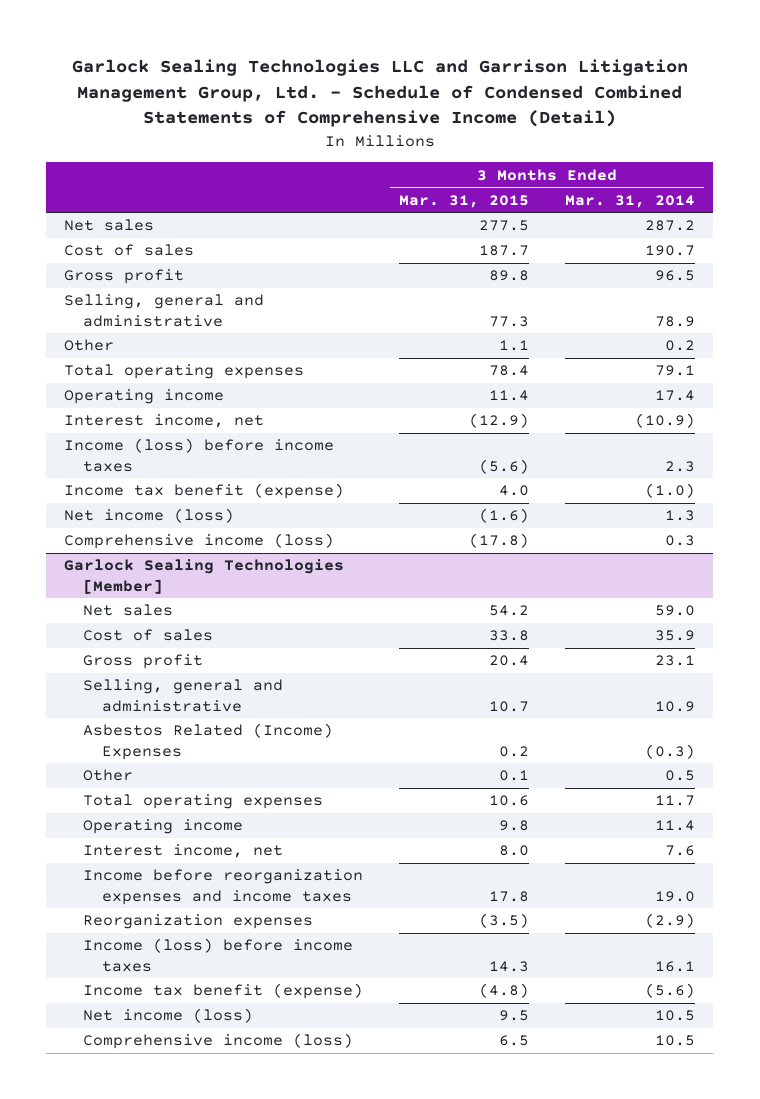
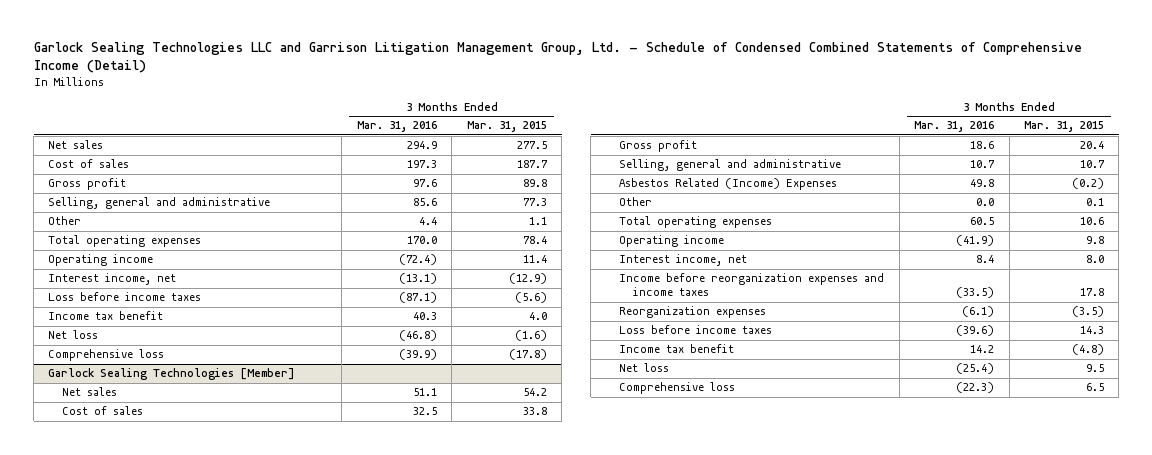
[565,194,696,208] Mar. 31, 2014 -> none
none -> [356,121,437,133] Mar. 31, 2016
[64,438,335,472] Income (loss) before income taxes -> [48,292,202,302] Loss before income taxes
[64,483,345,500] Income tax benefit (expense) -> [48,311,164,321] Income tax benefit
[64,508,235,524] Net income (loss) -> [48,330,99,340] Net loss
[64,533,335,550] Comprehensive income (loss) -> [48,349,165,362] Comprehensive loss
[499,745,530,757] 0.2 -> [1072,178,1105,190] (0.2)
[82,938,353,972] Income (loss) before income taxes -> [619,325,773,335] Loss before income taxes
[82,983,363,1000] Income tax benefit (expense) -> [619,344,735,354] Income tax benefit
[82,1008,253,1024] Net income (loss) -> [619,363,670,373] Net loss
[82,1033,353,1050] Comprehensive income (loss) -> [619,382,736,395] Comprehensive loss

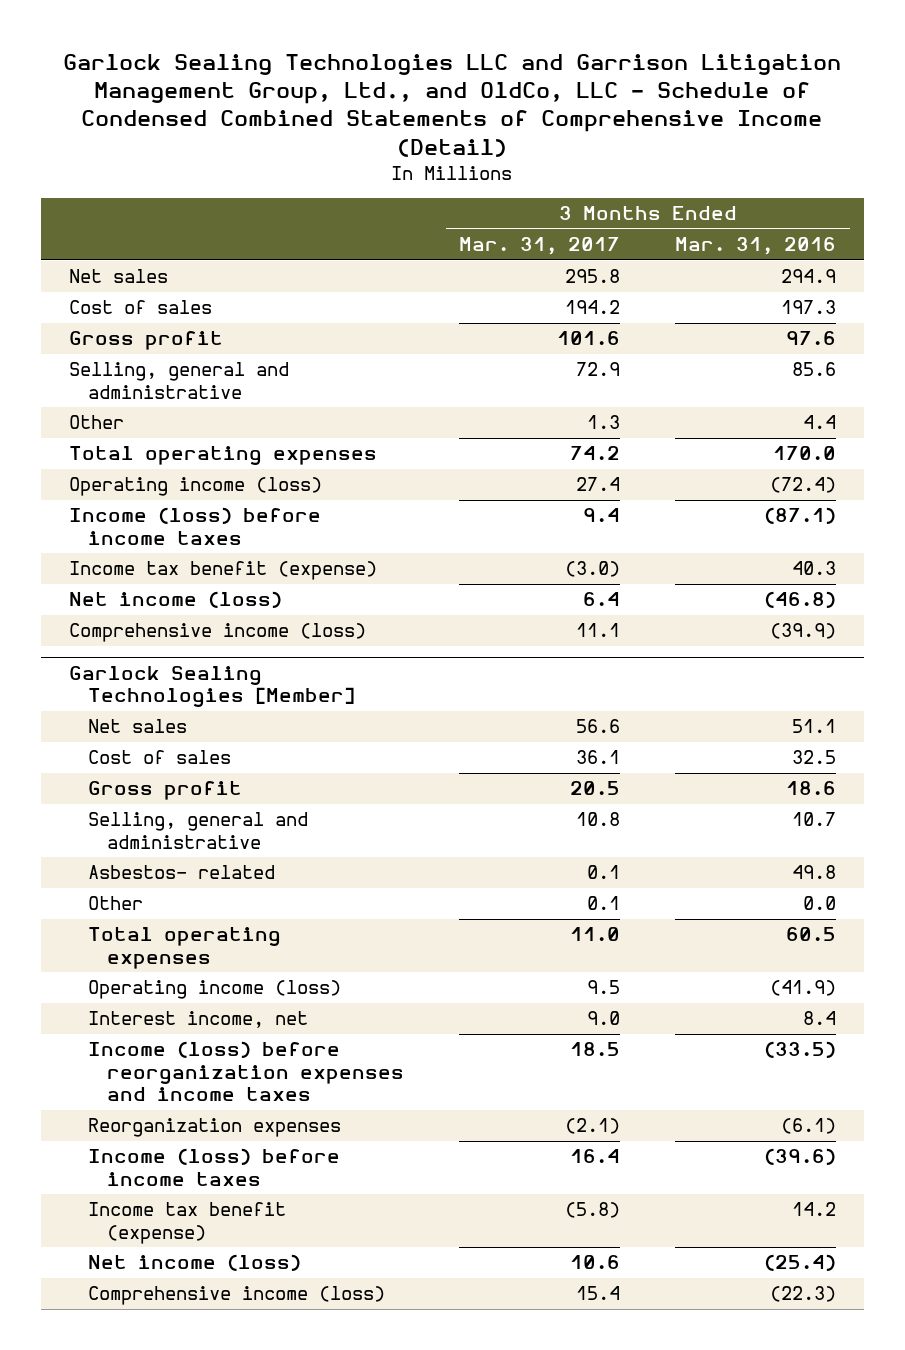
[33,41,1082,73] Garlock Sealing Technologies LLC and Garrison Litigation Management Group, Ltd. - Schedule of Condensed Combined Statements of Comprehensive Income (Detail) -> [63,53,842,157] Garlock Sealing Technologies LLC and Garrison Litigation Management Group, Ltd., and OldCo, LLC - Schedule of Condensed Combined Statements of Comprehensive Income (Detail)
[466,121,547,133] Mar. 31, 2015 -> none
none -> [459,237,621,256] Mar. 31, 2017
[48,273,177,286] Interest income, net -> none
[48,254,154,267] Operating income -> [68,477,322,497] Operating income (loss)
[48,292,202,302] Loss before income taxes -> [68,507,321,545] Income (loss) before income taxes
[48,311,164,321] Income tax benefit -> [68,561,377,581] Income tax benefit (expense)
[48,330,99,340] Net loss -> [68,591,282,609] Net income (loss)
[48,349,165,362] Comprehensive loss -> [68,623,366,643] Comprehensive income (loss)
[619,178,838,191] Asbestos Related (Income) Expenses -> [87,865,275,880] Asbestos- related
[619,235,725,248] Operating income -> [87,980,341,1000] Operating income (loss)
[619,273,885,297] Income before reorganization expenses and income taxes -> [87,1041,405,1102] Income (loss) before reorganization expenses and income taxes
[619,325,773,335] Loss before income taxes -> [87,1148,340,1186] Income (loss) before income taxes
[619,344,735,354] Income tax benefit -> [87,1202,286,1244] Income tax benefit (expense)
[619,363,670,373] Net loss -> [87,1254,301,1272] Net income (loss)
[619,382,736,395] Comprehensive loss -> [87,1286,385,1306] Comprehensive income (loss)

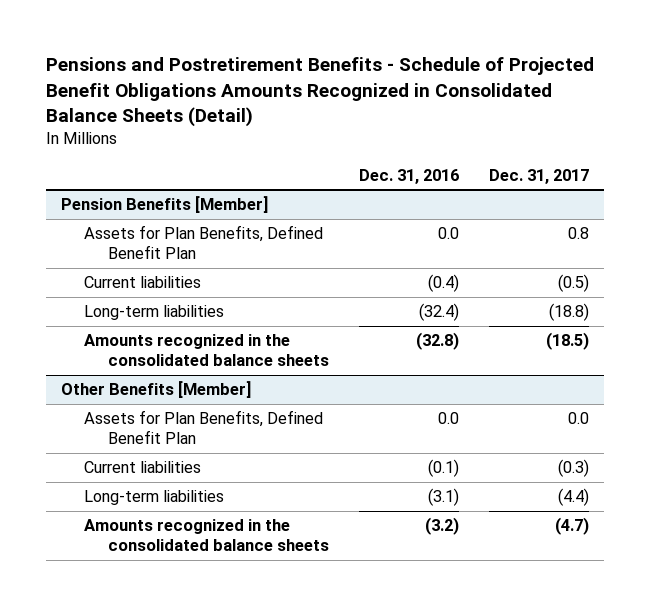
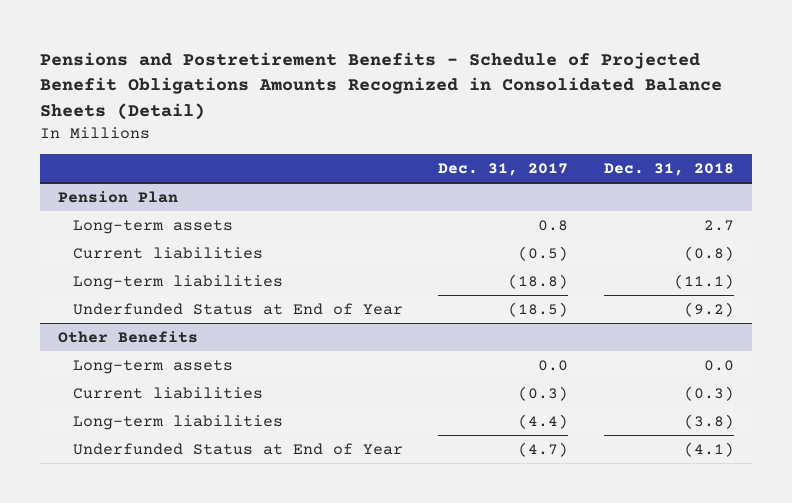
[358,168,459,184] Dec. 31, 2016 -> none
none -> [603,162,734,176] Dec. 31, 2018
[60,196,268,214] Pension Benefits [Member] -> [57,190,178,203] Pension Plan
[84,225,324,260] Assets for Plan Benefits, Defined Benefit Plan -> [72,219,233,234] Long-term assets
[84,334,330,367] Amounts recognized in the consolidated balance sheets -> [72,302,403,315] Underfunded Status at End of Year
[60,381,251,399] Other Benefits [Member] -> [57,330,198,343] Other Benefits
[84,410,324,445] Assets for Plan Benefits, Defined Benefit Plan -> [72,359,233,374] Long-term assets
[84,519,330,552] Amounts recognized in the consolidated balance sheets -> [72,442,403,455] Underfunded Status at End of Year

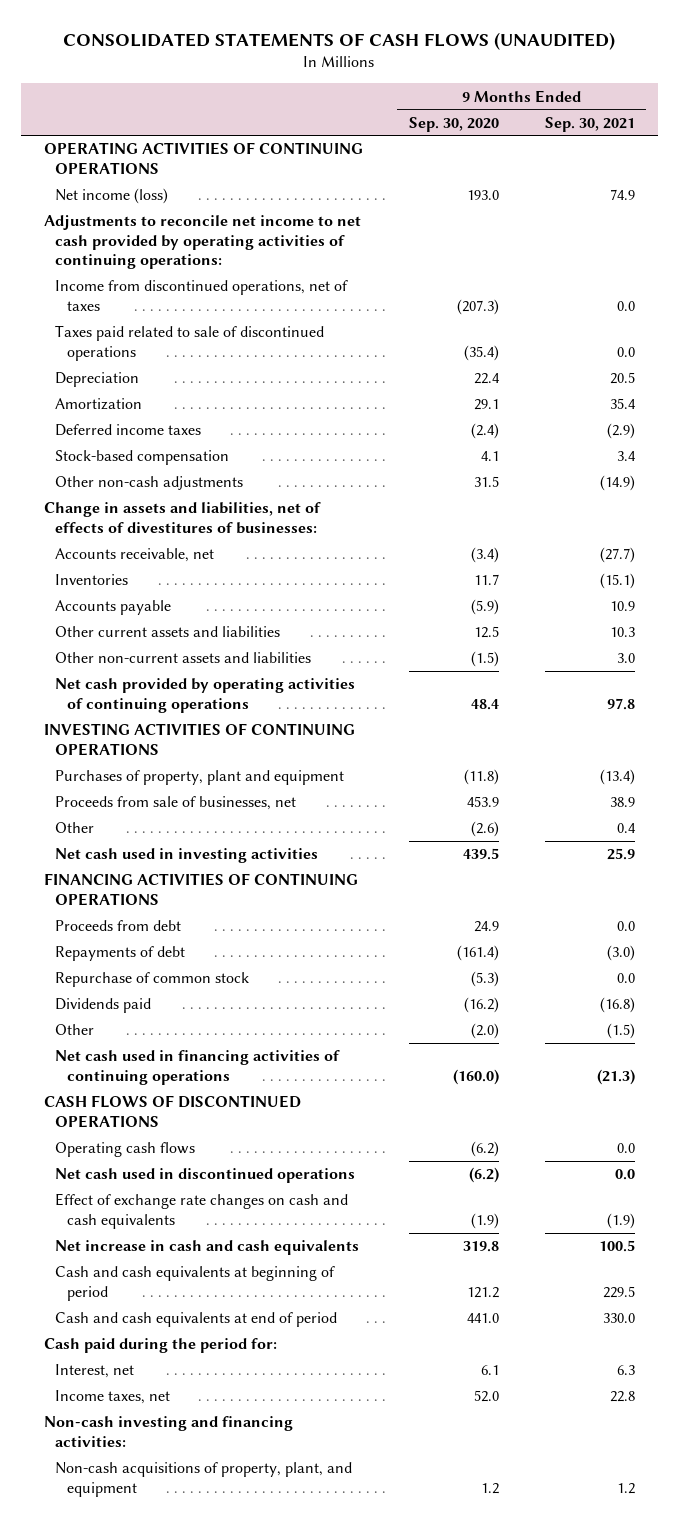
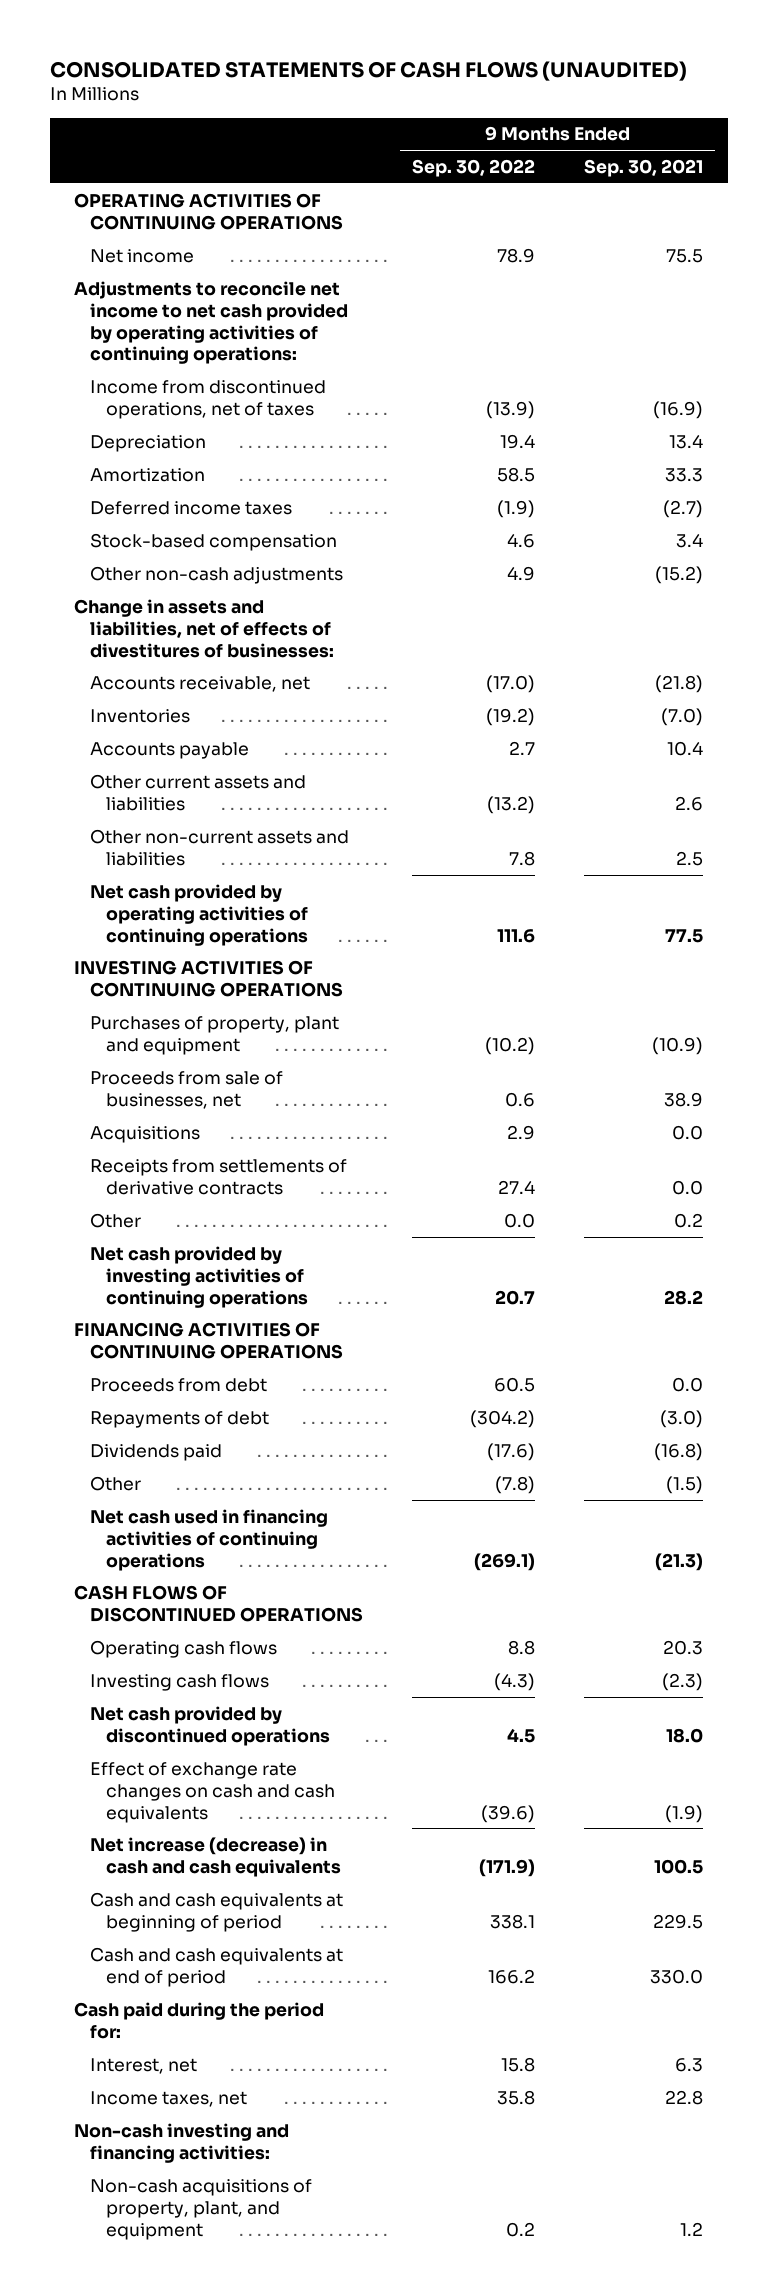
[408,116,499,132] Sep. 30, 2020 -> none
none -> [412,158,536,177] Sep. 30, 2022
[55,188,169,205] Net income (loss) -> [90,248,195,263] Net income
[609,189,635,201] 74.9 -> [666,248,704,263] 75.5
[55,325,325,361] Taxes paid related to sale of discontinued operations -> none
[616,300,635,311] 0.0 -> [653,400,704,419] (16.9)
[609,372,635,385] 20.5 -> [669,433,704,449] 13.4
[609,398,636,410] 35.4 -> [665,467,704,482] 33.3
[606,423,635,440] (2.9) -> [663,499,704,518] (2.7)
[599,475,635,492] (14.9) -> [655,565,704,584] (15.2)
[599,547,635,564] (27.7) -> [655,674,704,693] (21.8)
[599,573,635,590] (15.1) -> [661,707,704,726] (7.0)
[609,601,635,612] 10.9 -> [667,740,704,756] 10.4
[609,627,635,638] 10.3 -> [675,795,704,811] 2.6
[616,653,635,664] 3.0 -> [676,850,704,866] 2.5
[606,697,635,710] 97.8 -> [665,928,704,943] 77.5
[599,769,635,786] (13.4) -> [652,1036,704,1055] (10.9)
[55,848,319,864] Net cash used in investing activities -> none
none -> [90,1125,201,1143] Acquisitions
none -> [90,1158,348,1195] Receipts from settlements of derivative contracts
[616,823,636,834] 0.4 -> [674,1212,704,1228] 0.2
none -> [90,1245,309,1308] Net cash provided by investing activities of continuing operations
[55,972,250,988] Repurchase of common stock -> none
[616,1143,635,1154] 0.0 -> [663,1639,704,1655] 20.3
none -> [90,1673,270,1691] Investing cash flows
[55,1168,356,1184] Net cash used in discontinued operations -> [90,1705,331,1746] Net cash provided by discontinued operations
[614,1169,635,1181] 0.0 -> [666,1727,704,1743] 18.0
[55,1240,360,1256] Net increase in cash and cash equivalents -> [90,1836,342,1877] Net increase (decrease) in cash and cash equivalents

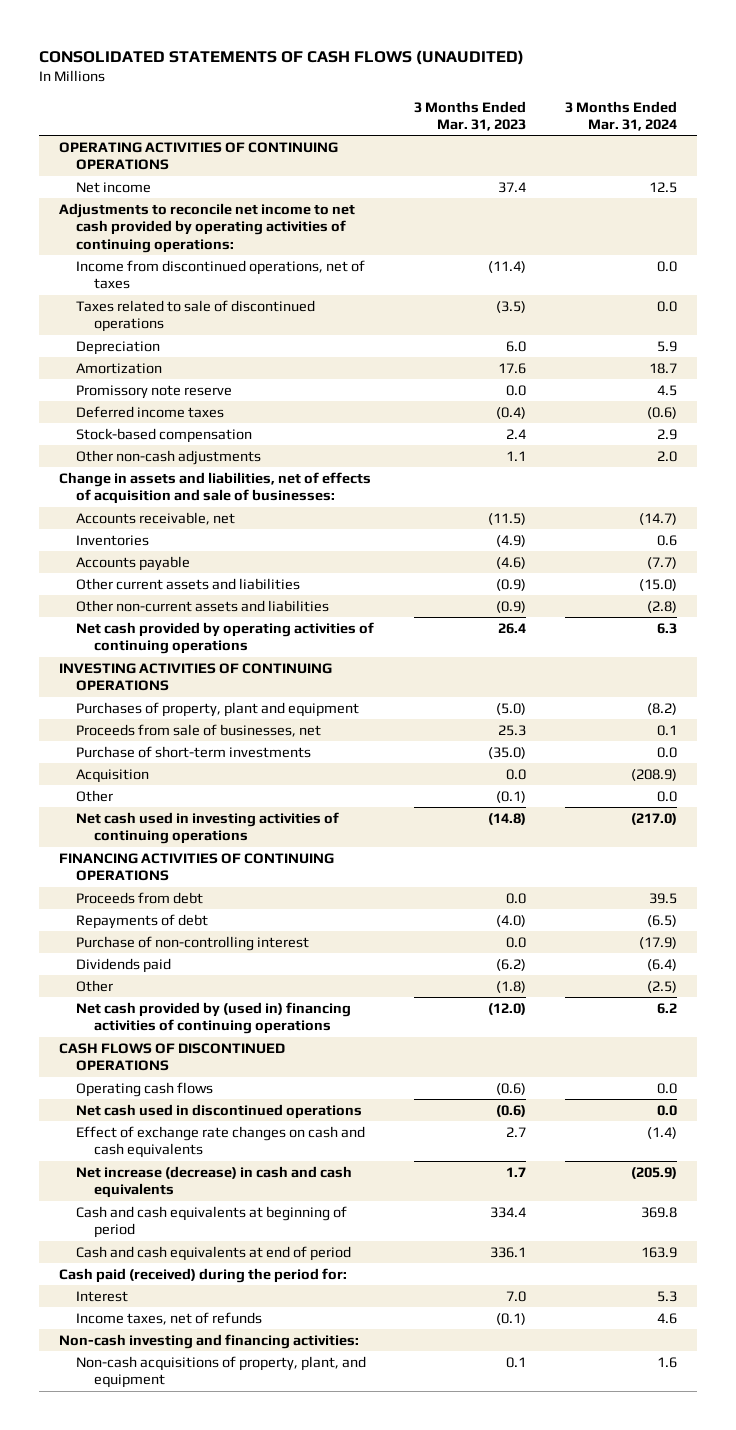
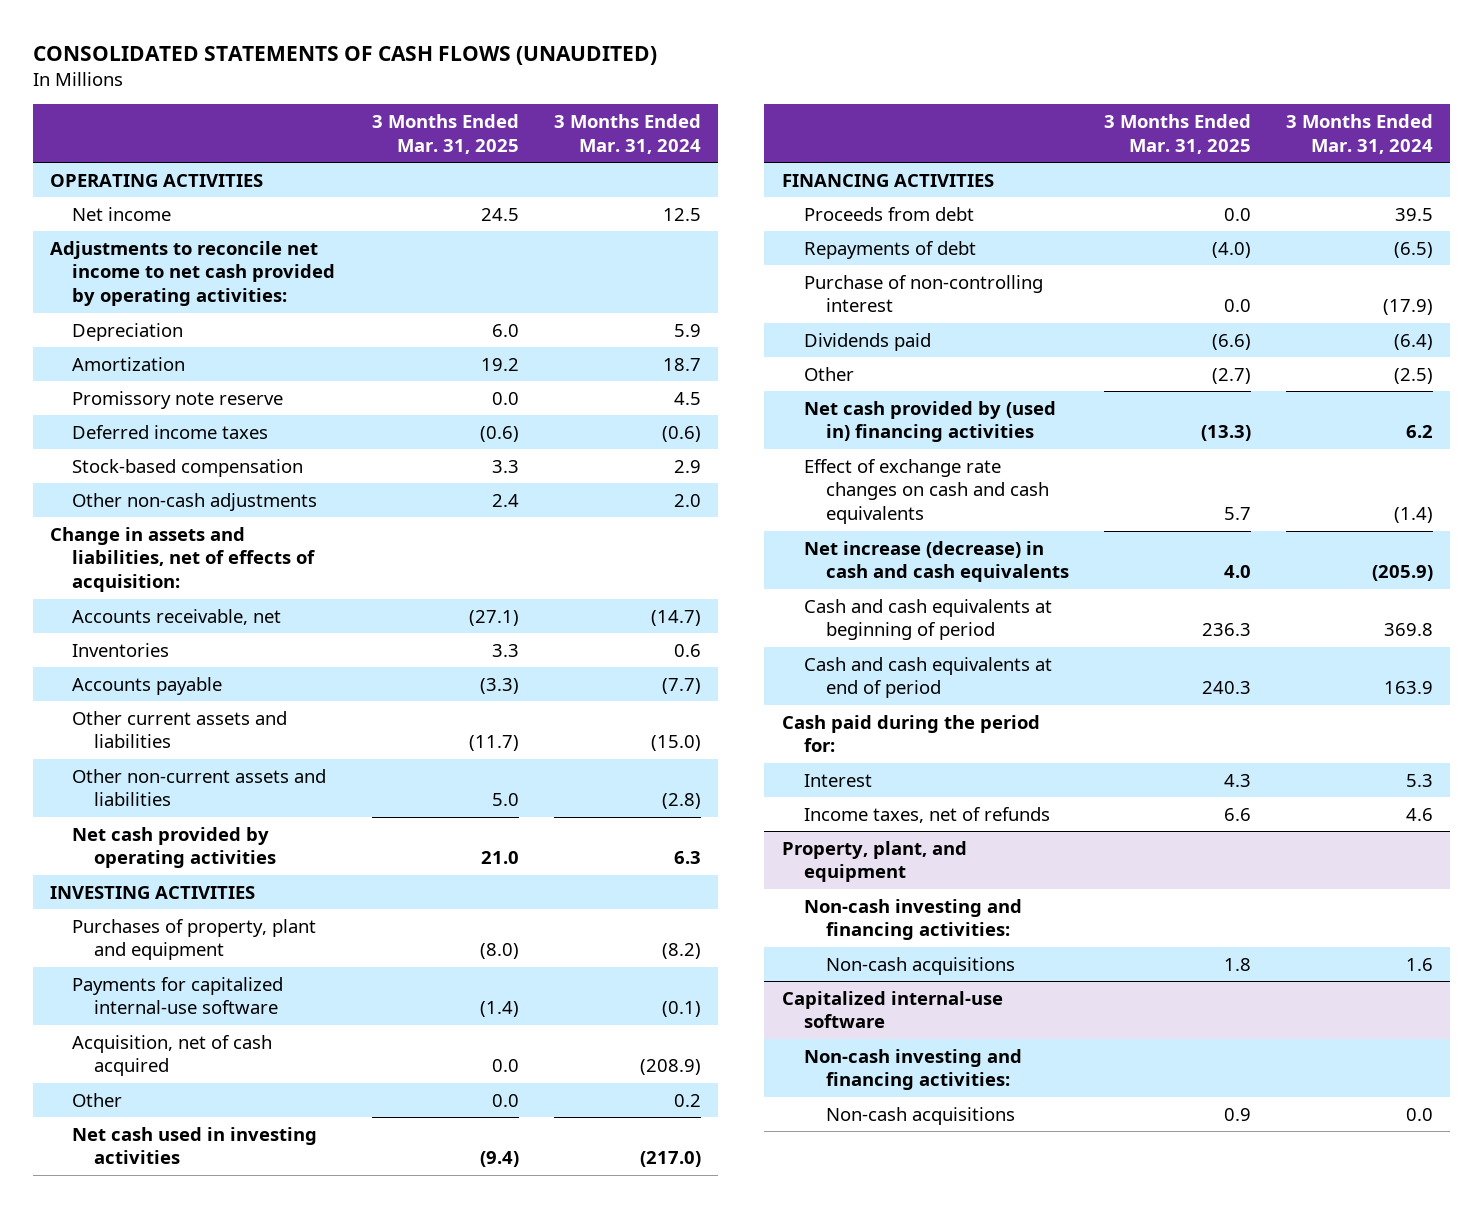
[413,100,526,131] 3 Months Ended Mar. 31, 2023 -> none
none -> [372,114,520,154] 3 Months Ended Mar. 31, 2025
[58,141,338,171] OPERATING ACTIVITIES OF CONTINUING OPERATIONS -> [49,173,263,187] OPERATING ACTIVITIES
[76,259,366,290] Income from discontinued operations, net of taxes -> none
[76,299,316,333] Taxes related to sale of discontinued operations -> none
[58,202,355,253] Adjustments to reconcile net income to net cash provided by operating activities of continuing operations: -> [49,240,336,306] Adjustments to reconcile net income to net cash provided by operating activities:
[58,471,371,505] Change in assets and liabilities, net of effects of acquisition and sale of businesses: -> [49,526,316,592] Change in assets and liabilities, net of effects of acquisition:
[76,621,375,655] Net cash provided by operating activities of continuing operations -> [72,826,277,869] Net cash provided by operating activities
[58,662,332,692] INVESTING ACTIVITIES OF CONTINUING OPERATIONS -> [49,885,255,899] INVESTING ACTIVITIES
[76,723,322,737] Proceeds from sale of businesses, net -> none
[76,745,312,758] Purchase of short-term investments -> none
none -> [72,976,284,1015] Payments for capitalized internal-use software
[76,768,150,783] Acquisition -> [72,1034,273,1077] Acquisition, net of cash acquired
[657,790,678,802] 0.0 -> [673,1093,701,1107] 0.2
[76,811,340,845] Net cash used in investing activities of continuing operations -> [72,1126,318,1165] Net cash used in investing activities
[58,852,334,882] FINANCING ACTIVITIES OF CONTINUING OPERATIONS -> [781,173,994,187] FINANCING ACTIVITIES
[58,1042,285,1072] CASH FLOWS OF DISCONTINUED OPERATIONS -> none
[76,1081,214,1097] Operating cash flows -> none
[76,1103,363,1119] Net cash used in discontinued operations -> none
[76,1001,352,1035] Net cash provided by (used in) financing activities of continuing operations -> [803,400,1056,443] Net cash provided by (used in) financing activities
[58,1267,347,1283] Cash paid (received) during the period for: -> [781,714,1040,753] Cash paid during the period for:
none -> [781,840,967,883] Property, plant, and equipment
[76,1355,367,1389] Non-cash acquisitions of property, plant, and equipment -> [826,956,1016,975] Non-cash acquisitions
none -> [781,990,1003,1029] Capitalized internal-use software
none -> [803,1048,1022,1091] Non-cash investing and financing activities:
none -> [826,1106,1016,1125] Non-cash acquisitions

